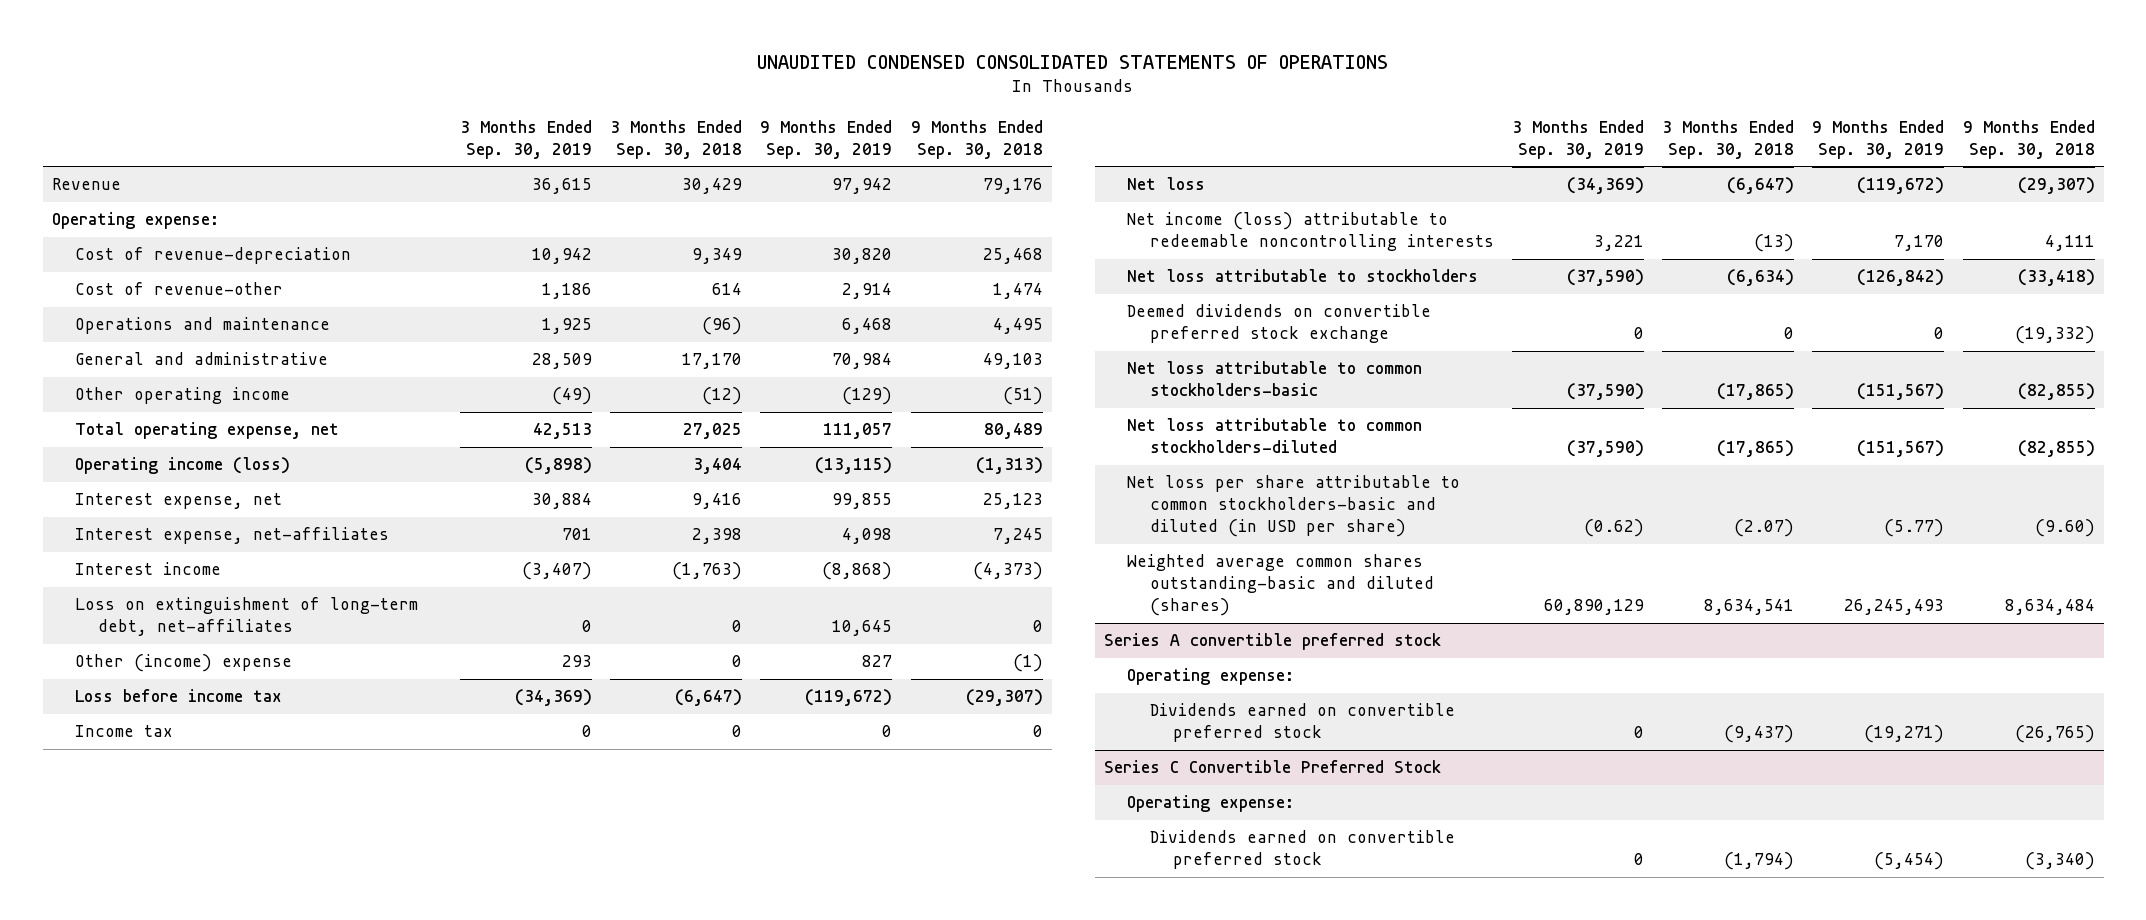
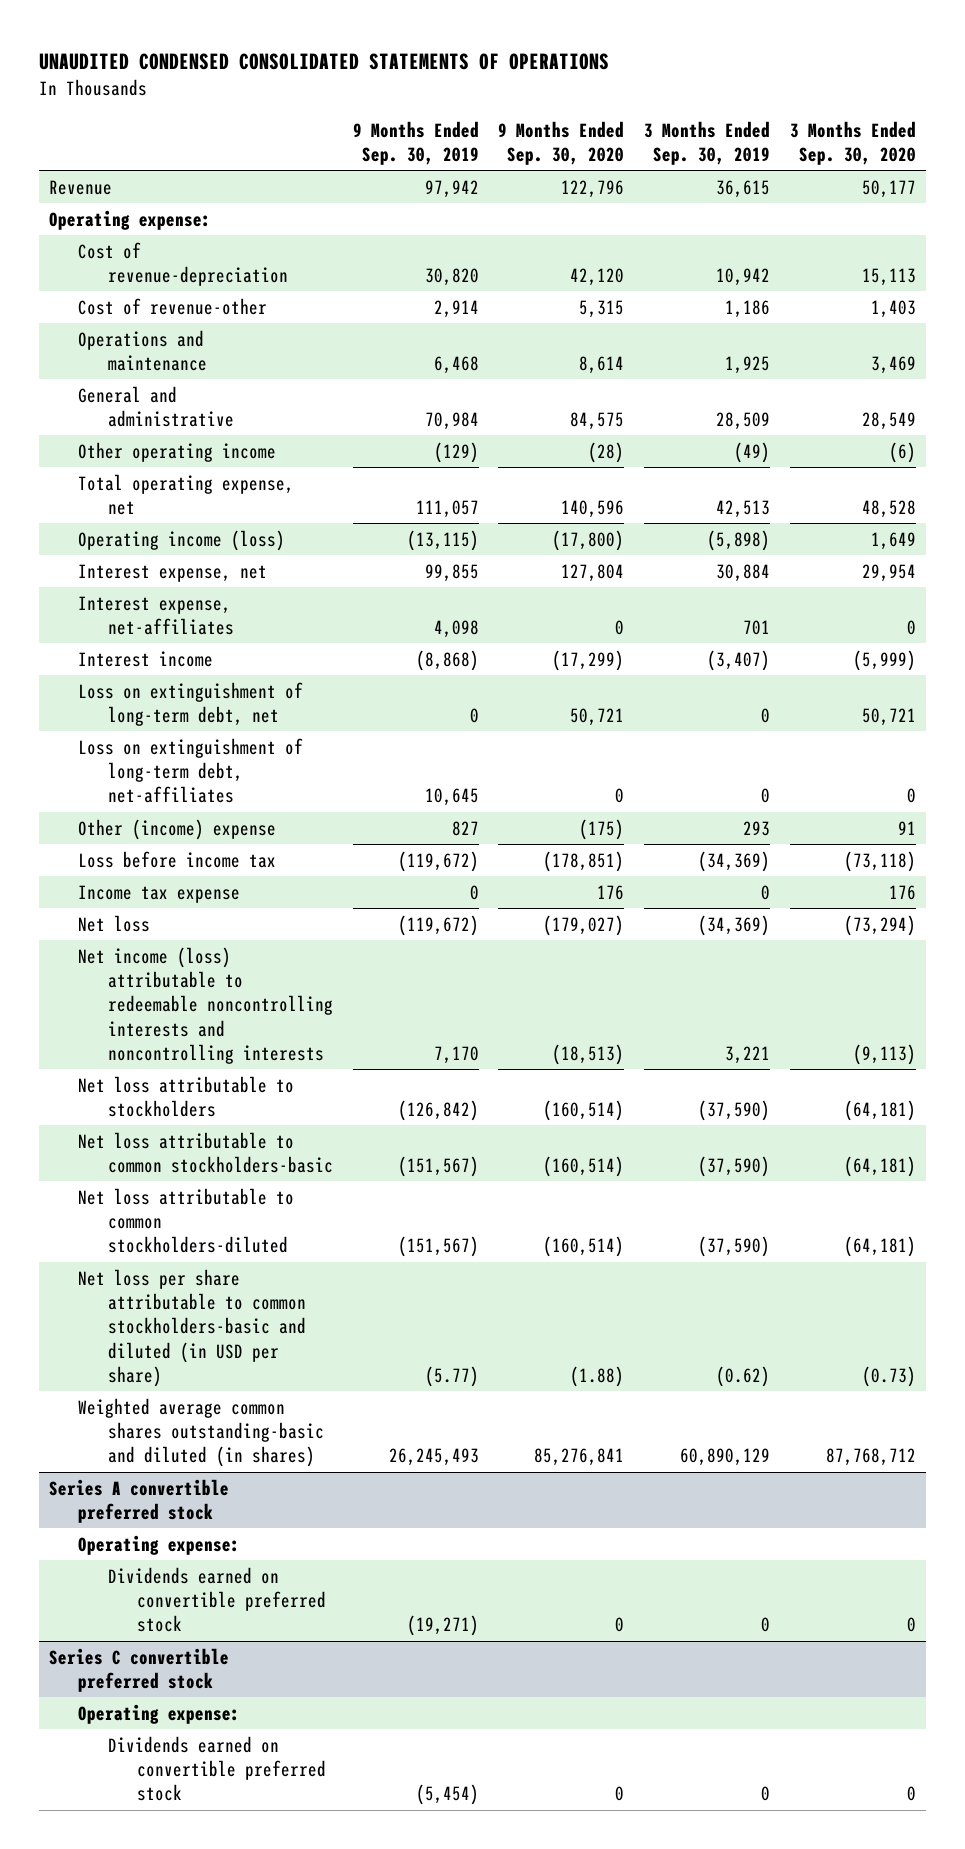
[610,119,743,159] 3 Months Ended Sep. 30, 2018 -> none
[910,119,1043,159] 9 Months Ended Sep. 30, 2018 -> none
none -> [498,120,625,166] 9 Months Ended Sep. 30, 2020
none -> [789,120,916,166] 3 Months Ended Sep. 30, 2020
none -> [78,681,304,727] Loss on extinguishment of long-term debt, net
[74,725,173,738] Income tax -> [78,884,241,903] Income tax expense
[1126,212,1494,252] Net income (loss) attributable to redeemable noncontrolling interests -> [78,946,333,1065] Net income (loss) attributable to redeemable noncontrolling interests and noncontrolling interests
[1126,304,1431,344] Deemed dividends on convertible preferred stock exchange -> none
[1126,554,1434,617] Weighted average common shares outstanding-basic and diluted (shares) -> [78,1397,324,1468] Weighted average common shares outstanding-basic and diluted (in shares)
[1103,760,1441,774] Series C Convertible Preferred Stock -> [49,1647,230,1693] Series C convertible preferred stock

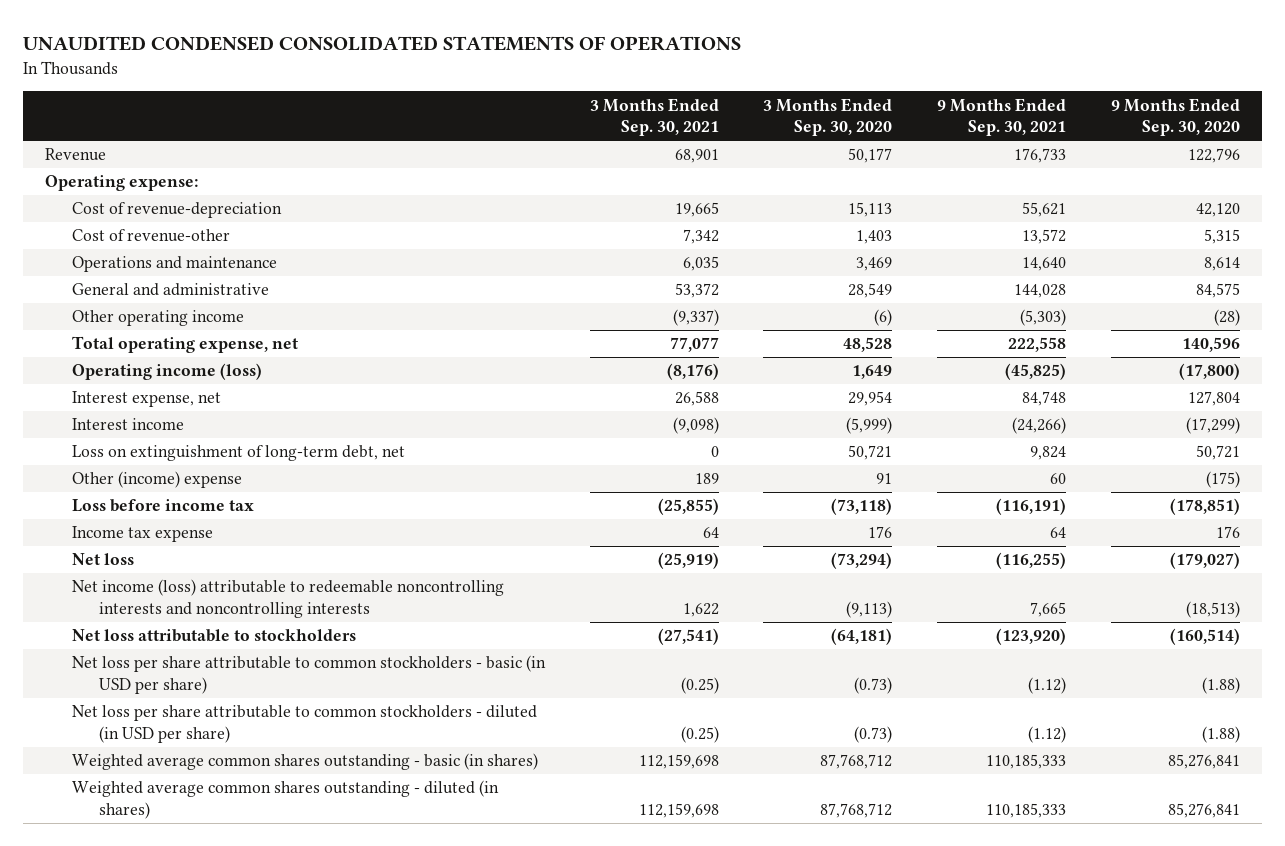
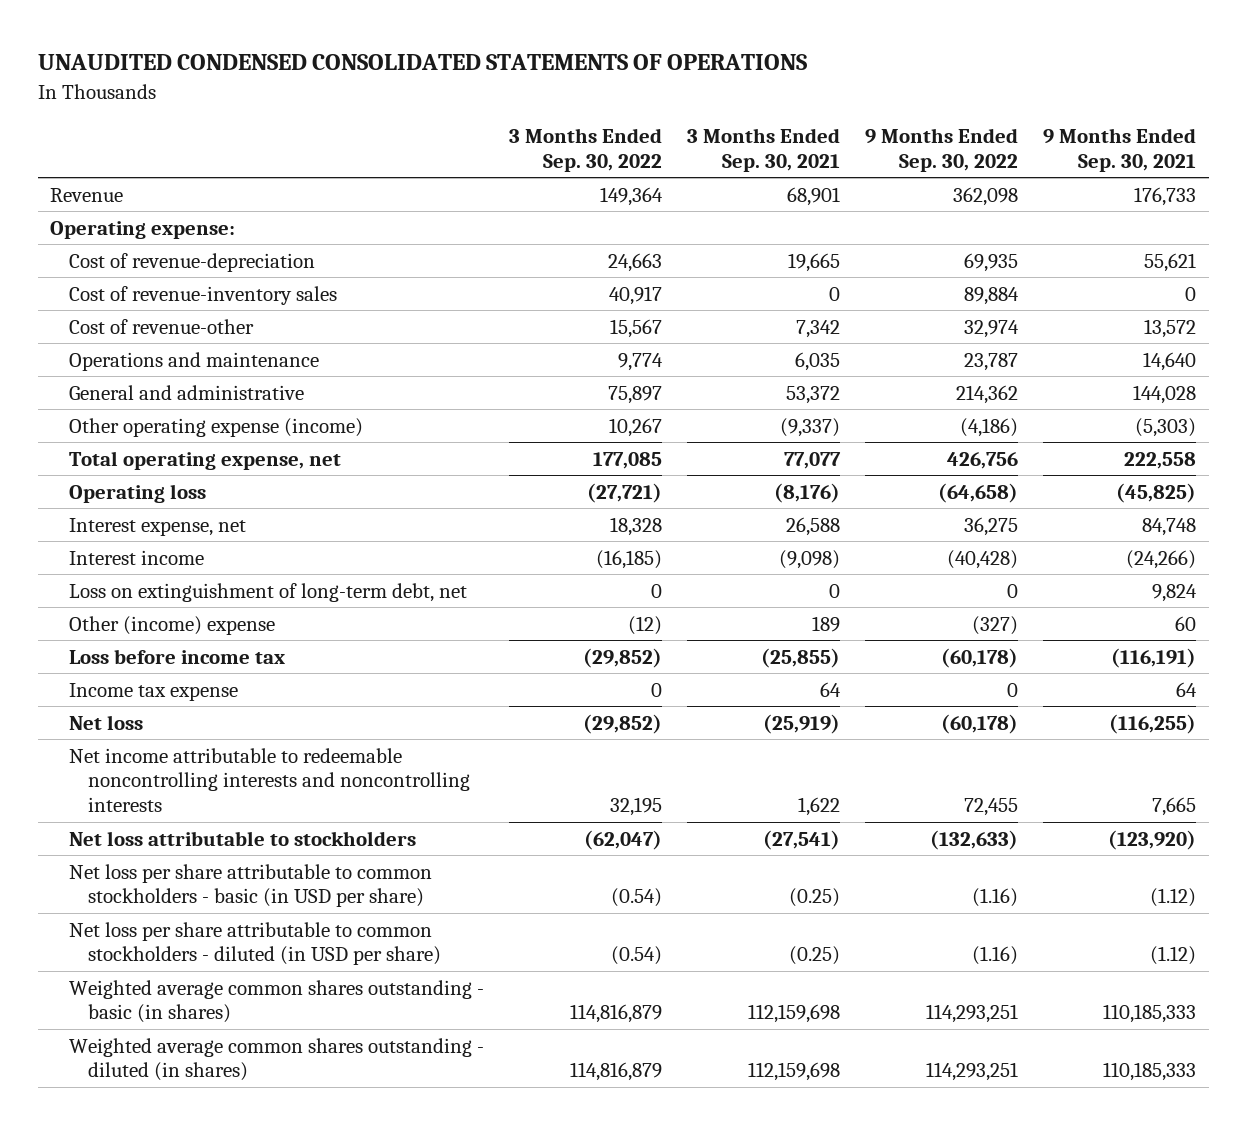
[763,97,893,137] 3 Months Ended Sep. 30, 2020 -> none
[1110,97,1240,137] 9 Months Ended Sep. 30, 2020 -> none
none -> [509,128,663,173] 3 Months Ended Sep. 30, 2022
none -> [865,128,1019,173] 9 Months Ended Sep. 30, 2022
none -> [69,285,338,305] Cost of revenue-inventory sales
[72,310,245,327] Other operating income -> [69,417,364,437] Other operating expense (income)
[72,363,263,381] Operating income (loss) -> [69,483,207,503] Operating loss
[72,579,505,618] Net income (loss) attributable to redeemable noncontrolling interests and noncontrolling interests -> [69,747,471,813] Net income attributable to redeemable noncontrolling interests and noncontrolling interests

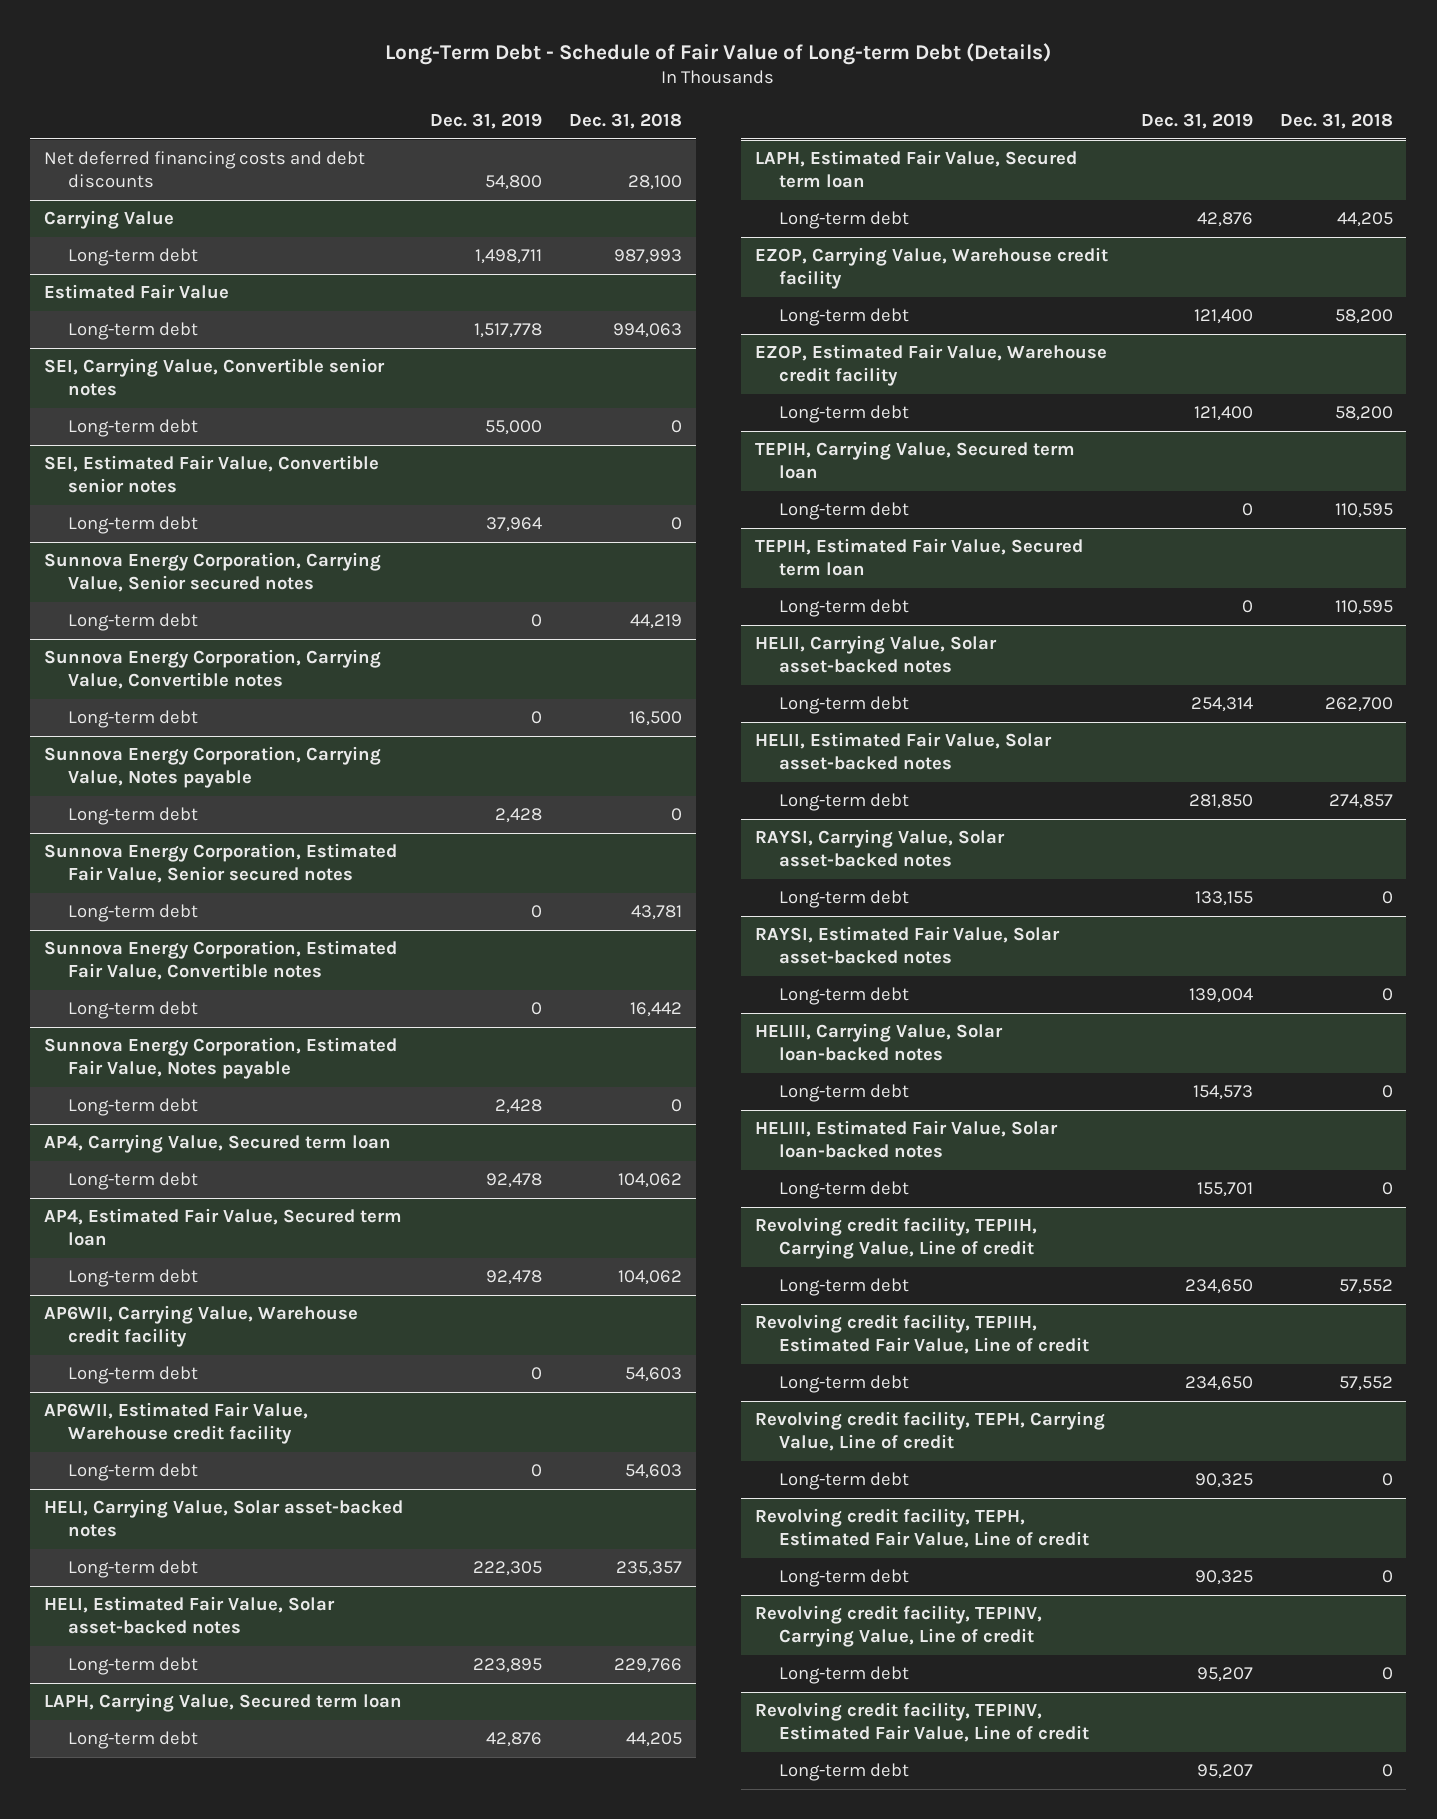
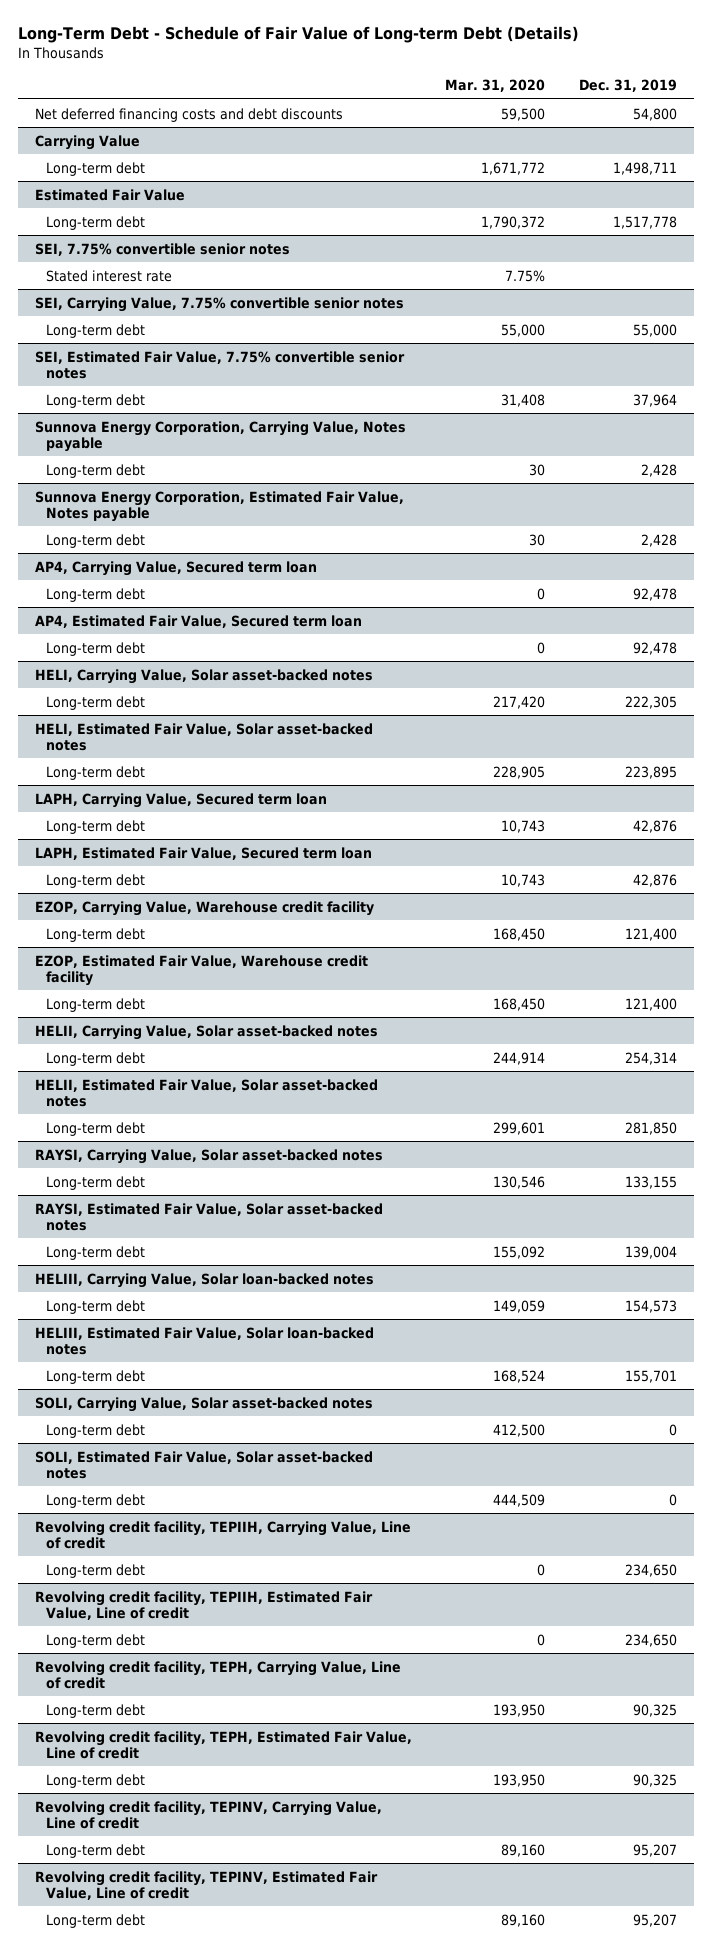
[569,113,683,130] Dec. 31, 2018 -> none
none -> [445,79,546,93] Mar. 31, 2020
none -> [34,242,290,256] SEI, 7.75% convertible senior notes
none -> [46,269,173,282] Stated interest rate
[43,358,385,397] SEI, Carrying Value, Convertible senior notes -> [34,296,404,312] SEI, Carrying Value, 7.75% convertible senior notes
[43,455,379,494] SEI, Estimated Fair Value, Convertible senior notes -> [34,350,405,379] SEI, Estimated Fair Value, 7.75% convertible senior notes
[43,552,381,593] Sunnova Energy Corporation, Carrying Value, Senior secured notes -> none
[67,613,198,632] Long-term debt -> none
[43,649,381,690] Sunnova Energy Corporation, Carrying Value, Convertible notes -> none
[67,710,198,729] Long-term debt -> none
[43,843,397,884] Sunnova Energy Corporation, Estimated Fair Value, Senior secured notes -> none
[67,904,198,923] Long-term debt -> none
[43,940,397,981] Sunnova Energy Corporation, Estimated Fair Value, Convertible notes -> none
[67,1001,198,1020] Long-term debt -> none
[43,1305,358,1348] AP6WII, Carrying Value, Warehouse credit facility -> none
[67,1366,198,1385] Long-term debt -> none
[43,1402,308,1445] AP6WII, Estimated Fair Value, Warehouse credit facility -> none
[67,1463,198,1482] Long-term debt -> none
[754,441,1075,480] TEPIH, Carrying Value, Secured term loan -> none
[778,502,909,521] Long-term debt -> none
[754,538,1083,577] TEPIH, Estimated Fair Value, Secured term loan -> none
[778,599,909,618] Long-term debt -> none
none -> [34,1396,373,1412] SOLI, Carrying Value, Solar asset-backed notes
none -> [46,1423,146,1438] Long-term debt
none -> [34,1450,373,1479] SOLI, Estimated Fair Value, Solar asset-backed notes
none -> [46,1493,146,1508] Long-term debt

